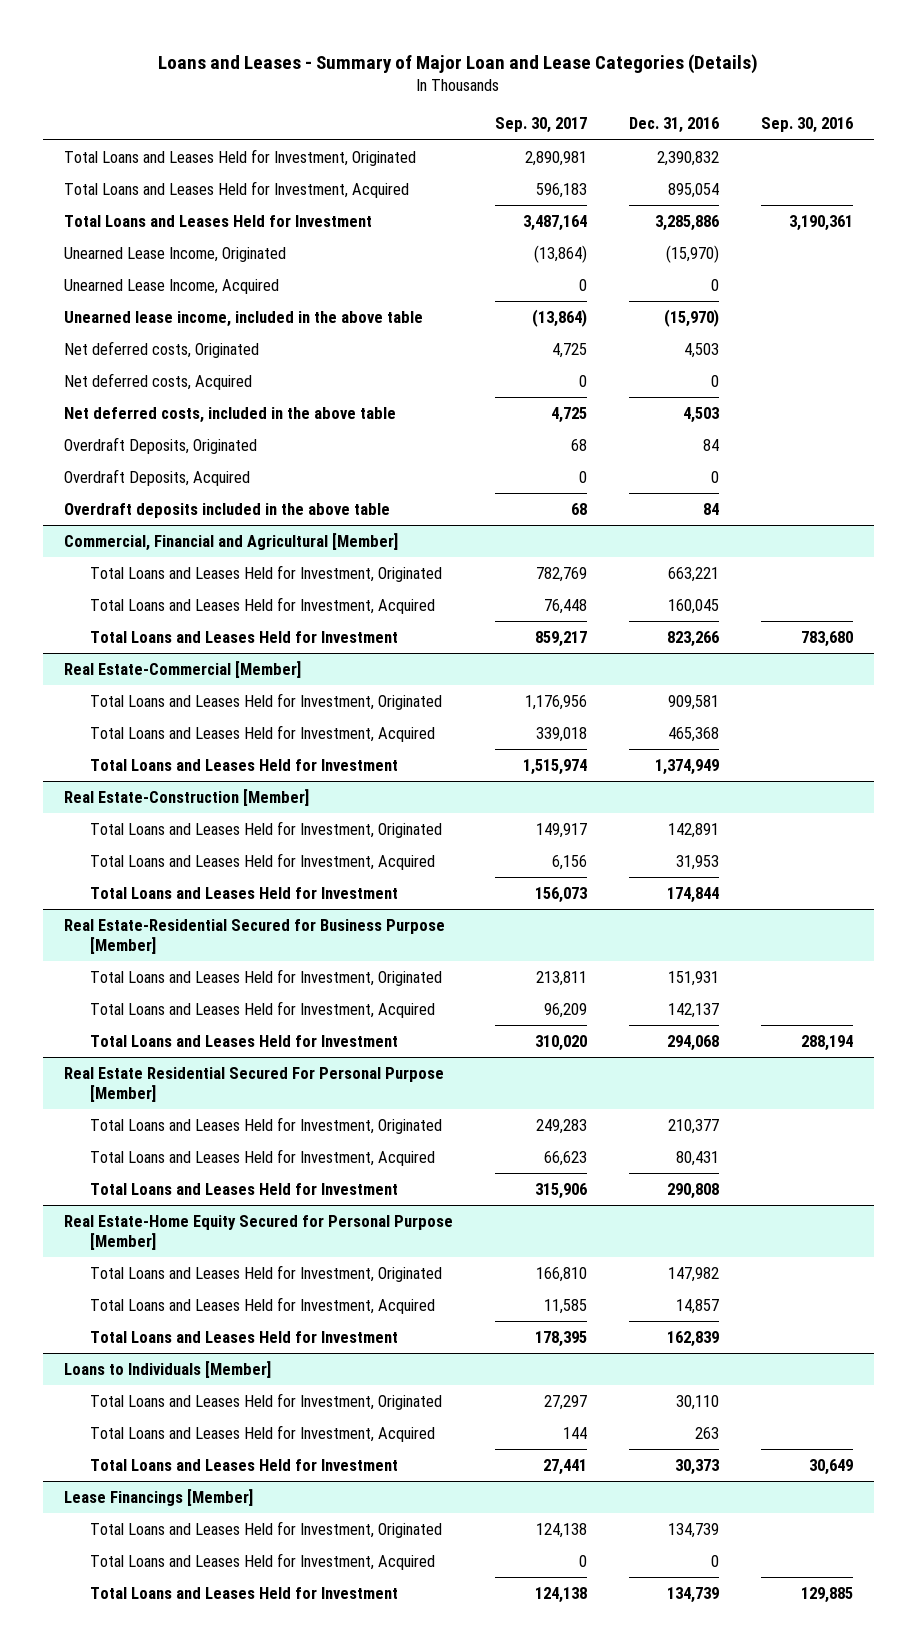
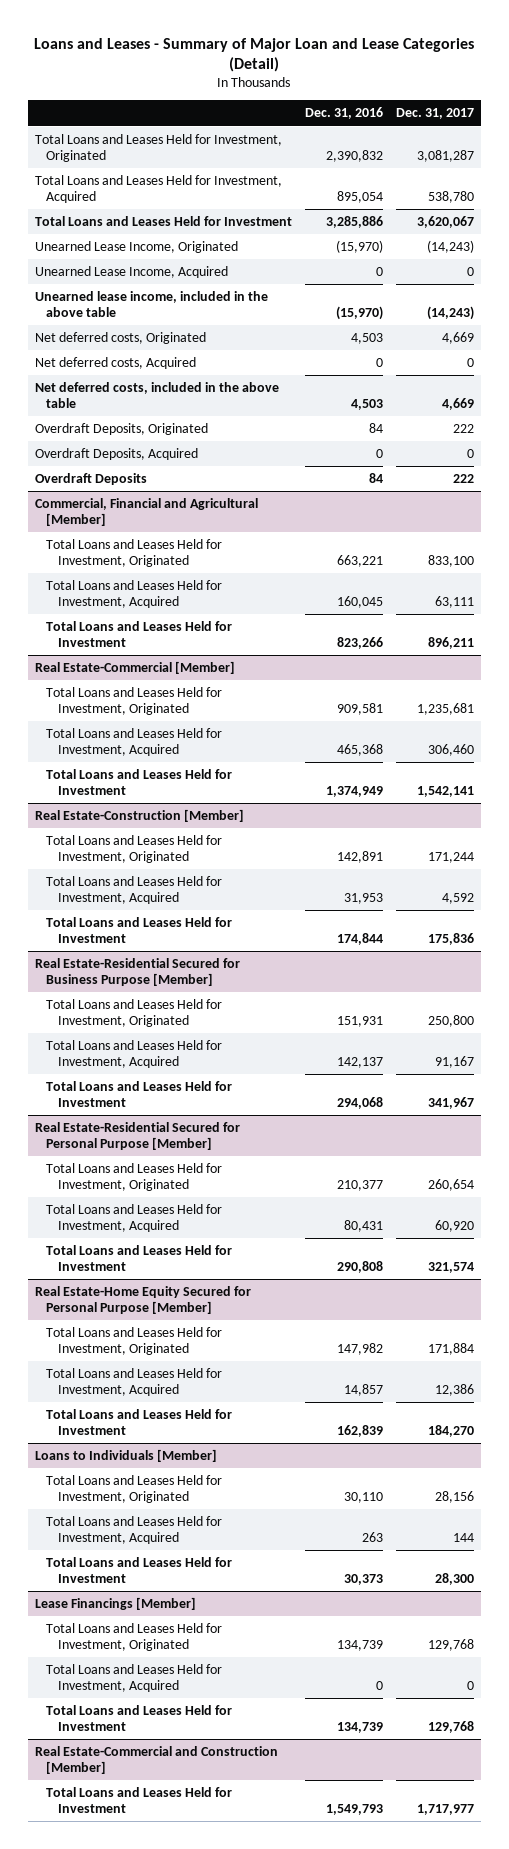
[158,53,759,74] Loans and Leases - Summary of Major Loan and Lease Categories (Details) -> [34,37,475,73] Loans and Leases - Summary of Major Loan and Lease Categories (Detail)
[494,117,587,134] Sep. 30, 2017 -> none
[760,117,853,134] Sep. 30, 2016 -> none
none -> [396,108,475,120] Dec. 31, 2017
[64,502,391,518] Overdraft deposits included in the above table -> [34,472,147,485] Overdraft Deposits
[64,1066,445,1102] Real Estate Residential Secured For Personal Purpose [Member] -> [34,1121,240,1150] Real Estate-Residential Secured for Personal Purpose [Member]
none -> [34,1745,278,1774] Real Estate-Commercial and Construction [Member]
none -> [46,1786,233,1813] Total Loans and Leases Held for Investment

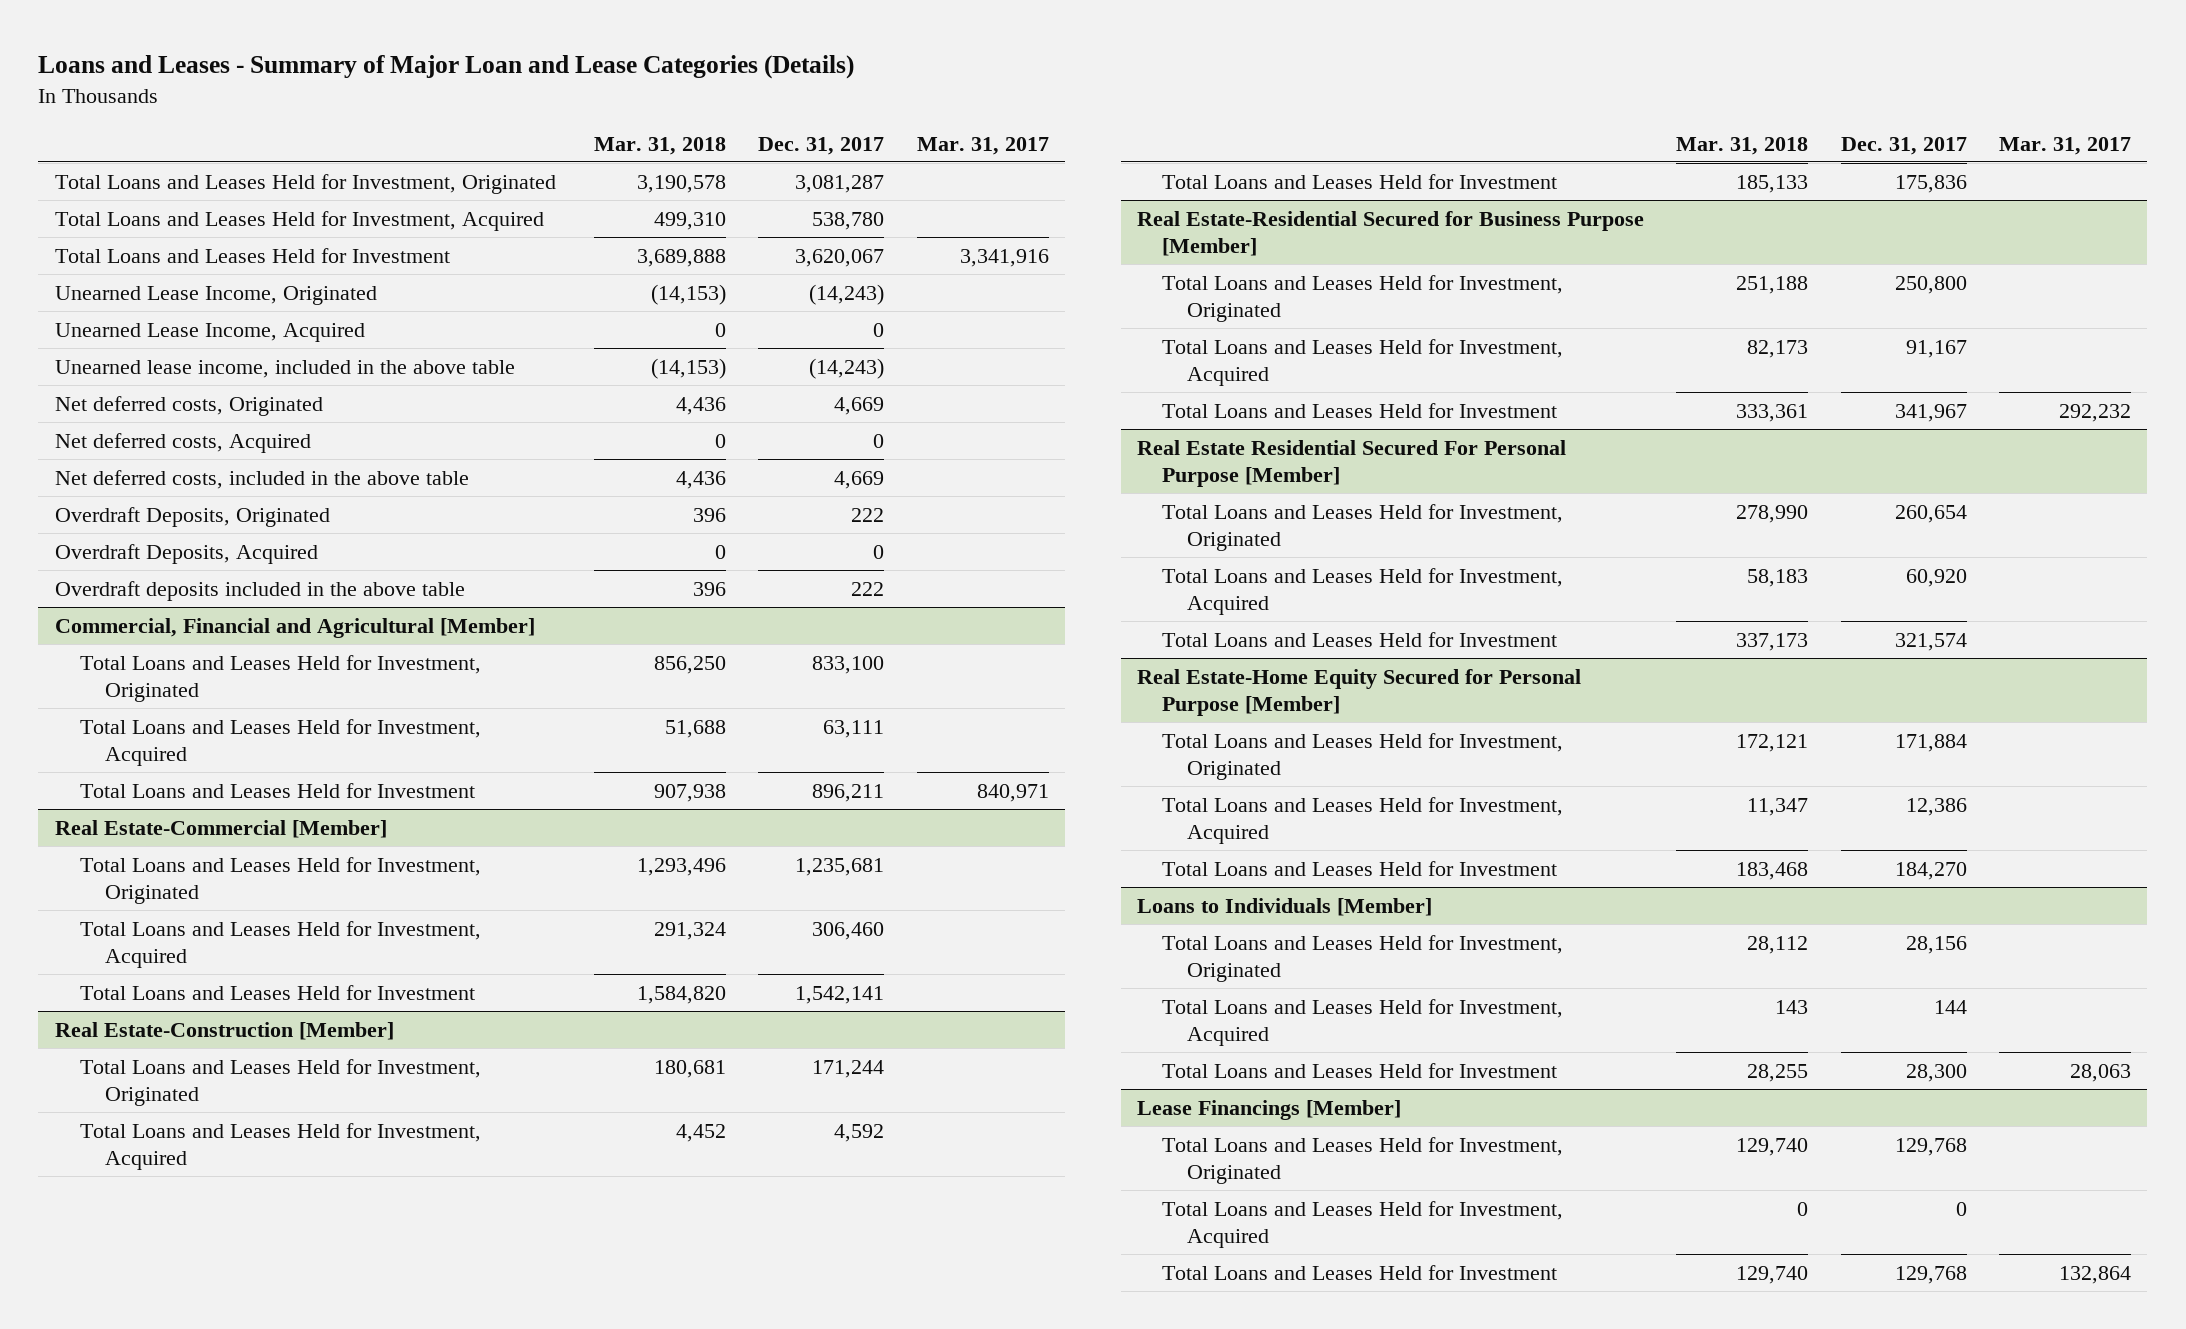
[34,37,475,73] Loans and Leases - Summary of Major Loan and Lease Categories (Detail) -> [38,54,855,79] Loans and Leases - Summary of Major Loan and Lease Categories (Details)
[304,107,383,120] Dec. 31, 2016 -> none
none -> [593,136,726,155] Mar. 31, 2018
none -> [916,136,1049,155] Mar. 31, 2017
[34,472,147,485] Overdraft Deposits -> [54,580,465,601] Overdraft deposits included in the above table
[34,1121,240,1150] Real Estate-Residential Secured for Personal Purpose [Member] -> [1136,439,1566,488] Real Estate Residential Secured For Personal Purpose [Member]
[34,1745,278,1774] Real Estate-Commercial and Construction [Member] -> none
[46,1786,233,1813] Total Loans and Leases Held for Investment -> none

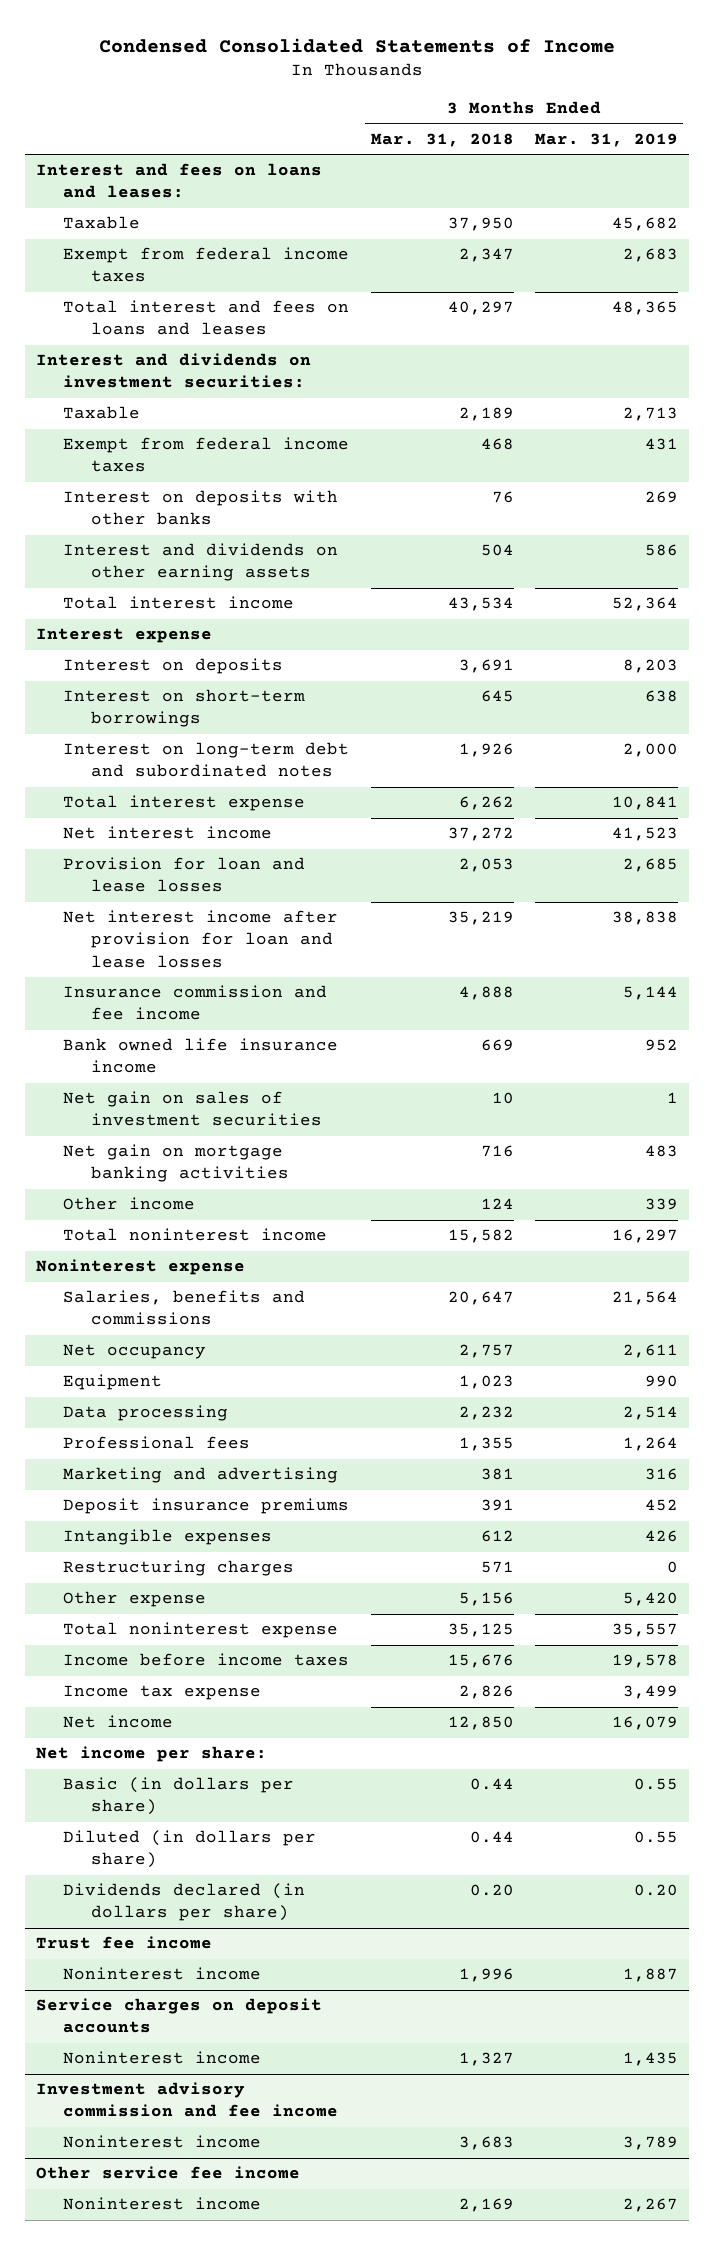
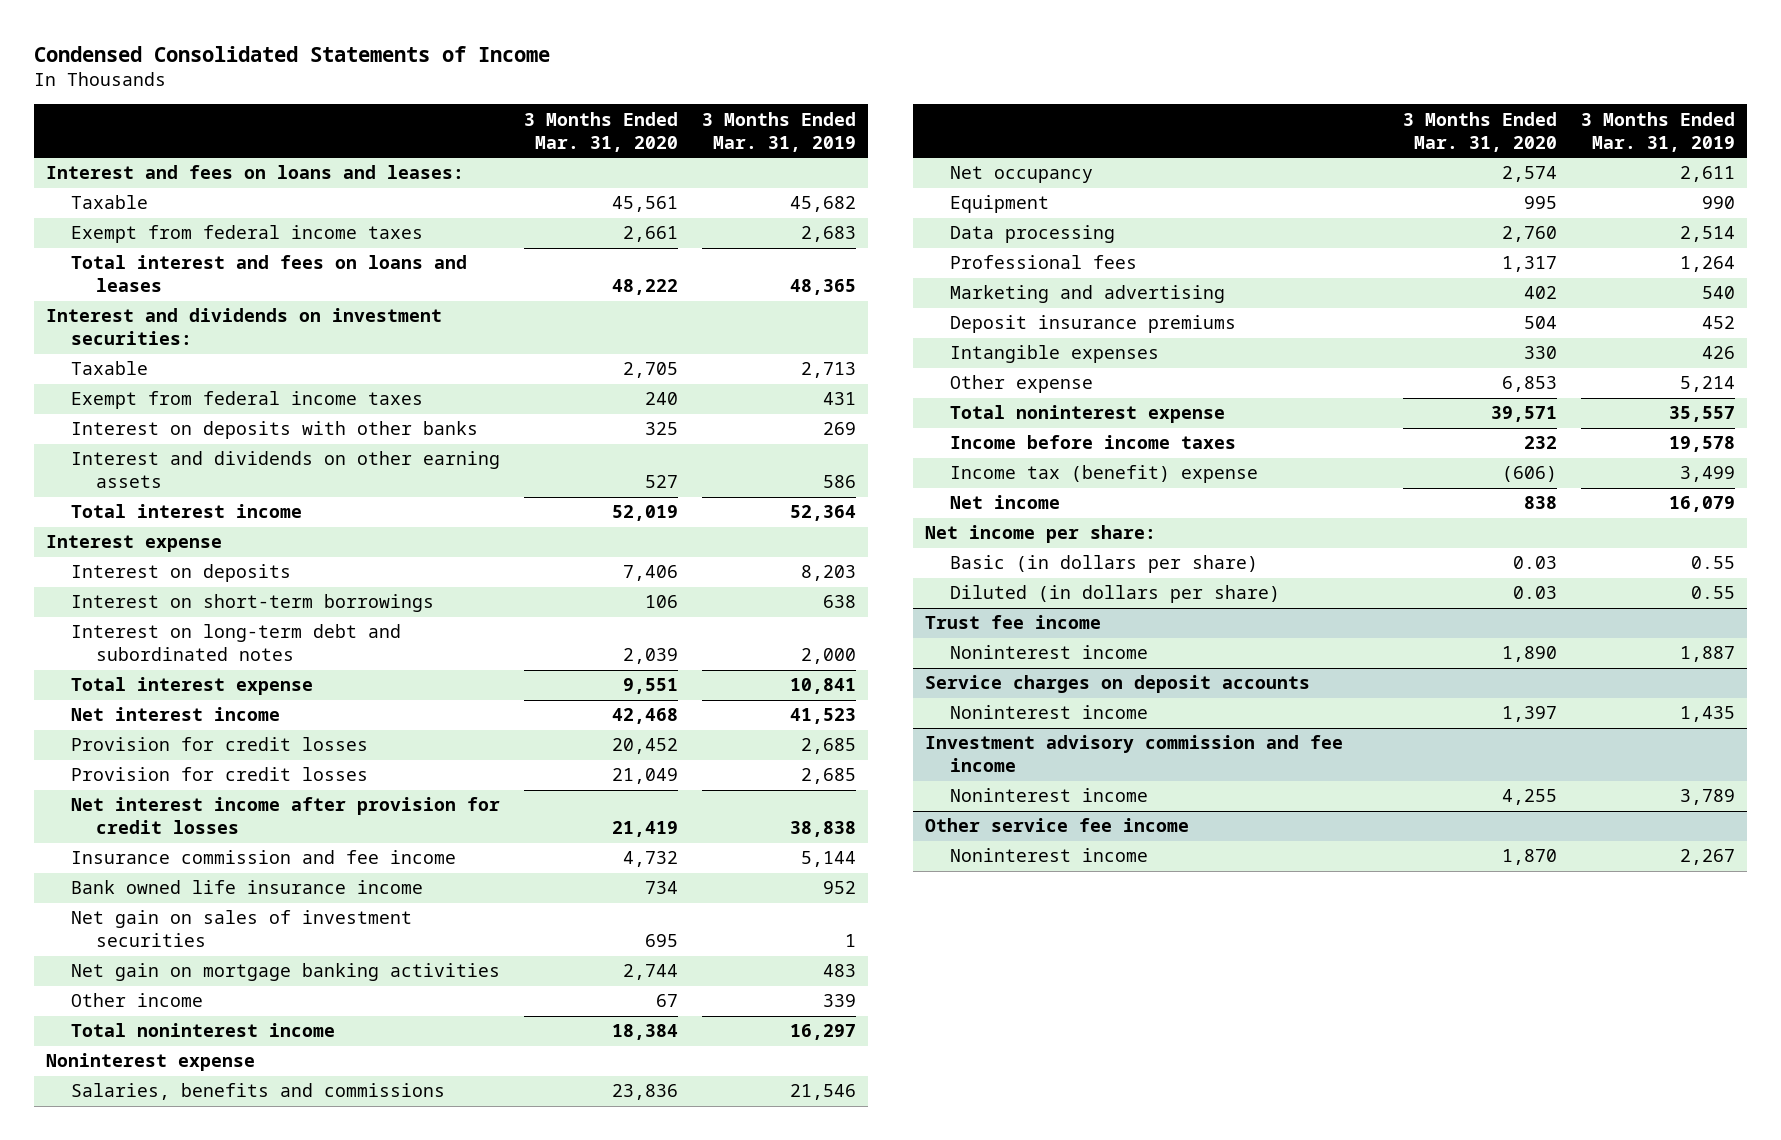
[370,132,514,147] Mar. 31, 2018 -> none
none -> [524,111,679,152] 3 Months Ended Mar. 31, 2020
[63,857,306,893] Provision for loan and lease losses -> [71,737,369,752] Provision for credit losses
none -> [71,767,369,782] Provision for credit losses
[63,910,339,968] Net interest income after provision for loan and lease losses -> [71,797,501,835] Net interest income after provision for credit losses
[612,1291,679,1306] 21,564 -> [789,1084,856,1101] 21,546
[645,1468,679,1481] 316 -> [1701,286,1735,300] 540
[63,1560,295,1577] Restructuring charges -> none
[623,1592,679,1607] 5,420 -> [1679,376,1735,393] 5,214
[63,1685,262,1701] Income tax expense -> [950,465,1259,484] Income tax (benefit) expense
[63,1883,306,1922] Dividends declared (in dollars per share) -> none

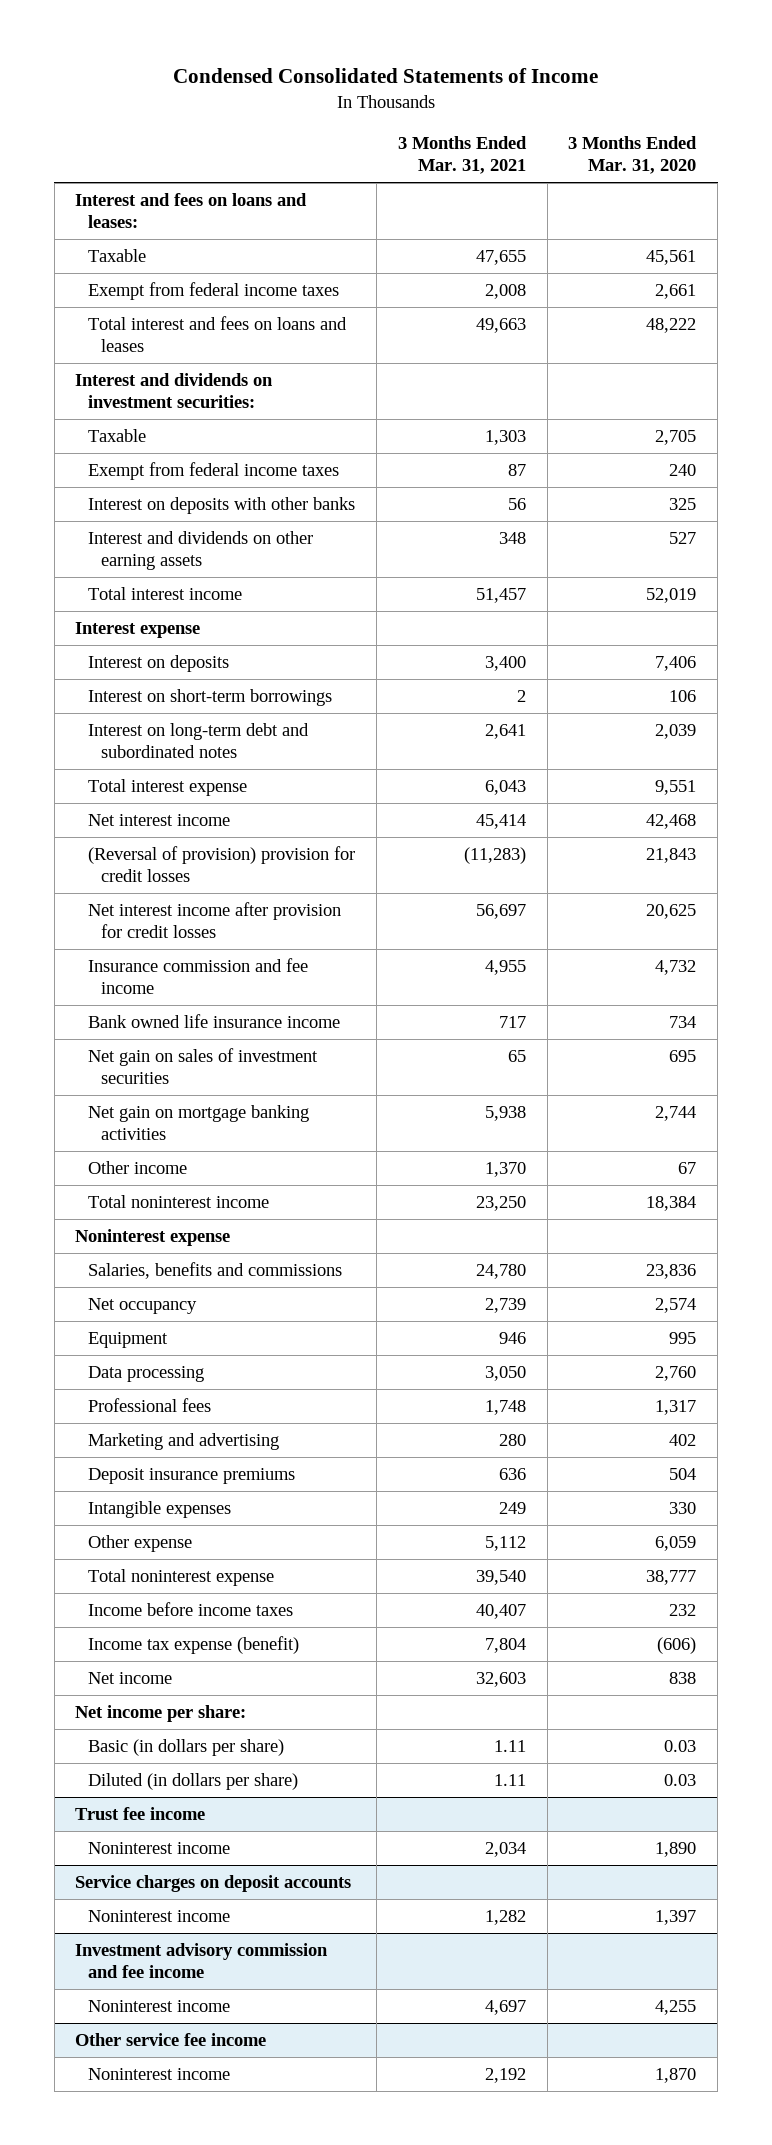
[701,111,856,152] 3 Months Ended Mar. 31, 2019 -> none
none -> [397,136,527,175] 3 Months Ended Mar. 31, 2021
[71,737,369,752] Provision for credit losses -> none
[71,767,369,782] Provision for credit losses -> [88,846,356,883] (Reversal of provision) provision for credit losses
[612,768,679,785] 21,049 -> [646,848,697,864] 21,843
[612,821,679,838] 21,419 -> [646,904,697,920] 20,625
[1501,376,1557,393] 6,853 -> [655,1536,697,1552] 6,059
[1490,406,1557,423] 39,571 -> [646,1570,697,1586] 38,777
[950,465,1259,484] Income tax (benefit) expense -> [88,1636,300,1655] Income tax expense (benefit)

